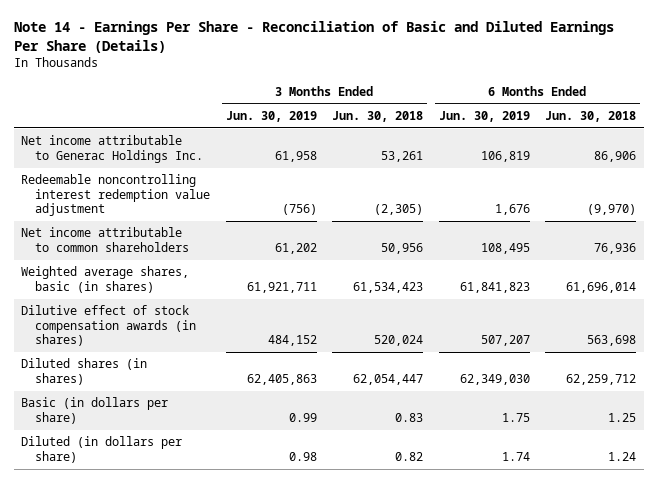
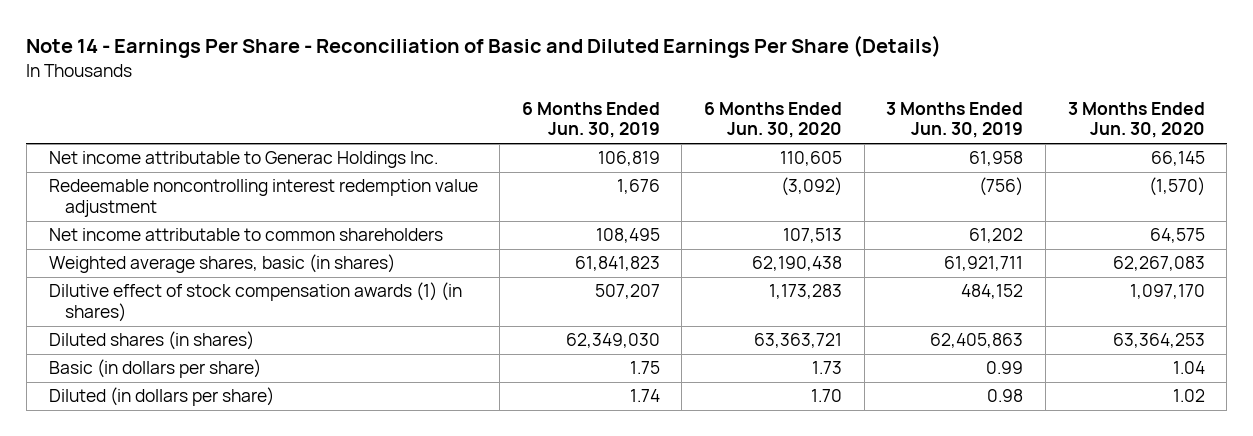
[332,111,424,123] Jun. 30, 2018 -> none
[544,111,636,123] Jun. 30, 2018 -> none
none -> [704,101,843,139] 6 Months Ended Jun. 30, 2020
none -> [1067,101,1205,139] 3 Months Ended Jun. 30, 2020
[21,305,197,347] Dilutive effect of stock compensation awards (in shares) -> [48,282,462,323] Dilutive effect of stock compensation awards (1) (in shares)

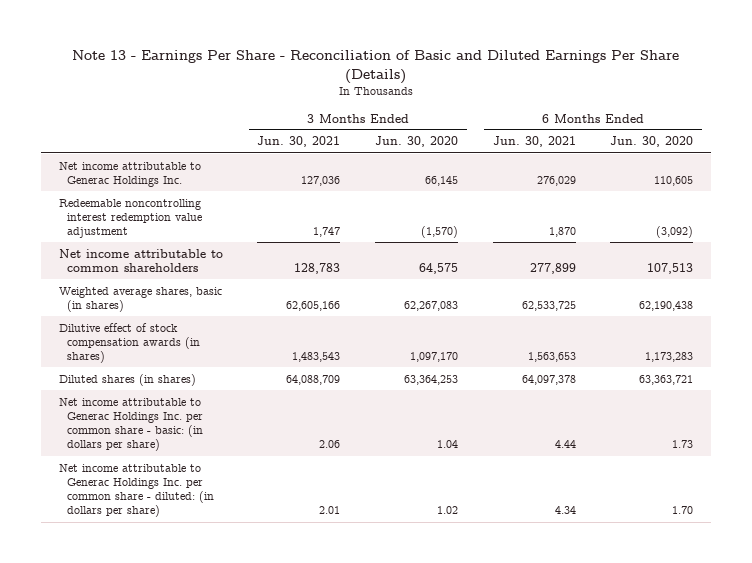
[26,35,942,59] Note 14 - Earnings Per Share - Reconciliation of Basic and Diluted Earnings Per Share (Details) -> [71,50,679,84] Note 13 - Earnings Per Share - Reconciliation of Basic and Diluted Earnings Per Share (Details)
[521,101,660,139] 6 Months Ended Jun. 30, 2019 -> none
[886,101,1024,139] 3 Months Ended Jun. 30, 2019 -> none
none -> [257,136,341,148] Jun. 30, 2021
none -> [492,136,576,148] Jun. 30, 2021
[48,282,462,323] Dilutive effect of stock compensation awards (1) (in shares) -> [58,322,201,364] Dilutive effect of stock compensation awards (in shares)
[48,359,261,379] Basic (in dollars per share) -> [58,397,204,452] Net income attributable to Generac Holdings Inc. per common share - basic: (in dollars per share)
[48,387,274,407] Diluted (in dollars per share) -> [58,463,215,518] Net income attributable to Generac Holdings Inc. per common share - diluted: (in dollars per share)

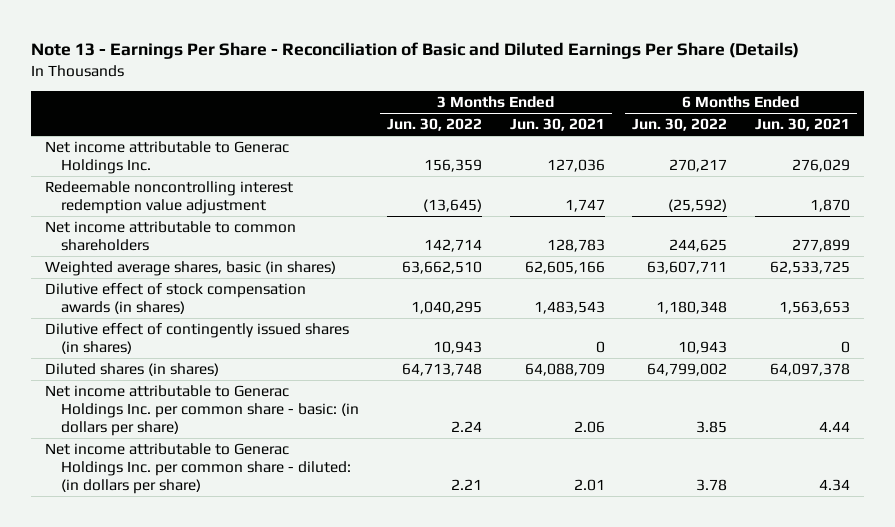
[374,136,458,148] Jun. 30, 2020 -> none
[610,136,694,148] Jun. 30, 2020 -> none
none -> [386,118,482,132] Jun. 30, 2022
none -> [632,118,728,132] Jun. 30, 2022
none -> [45,322,350,354] Dilutive effect of contingently issued shares (in shares)

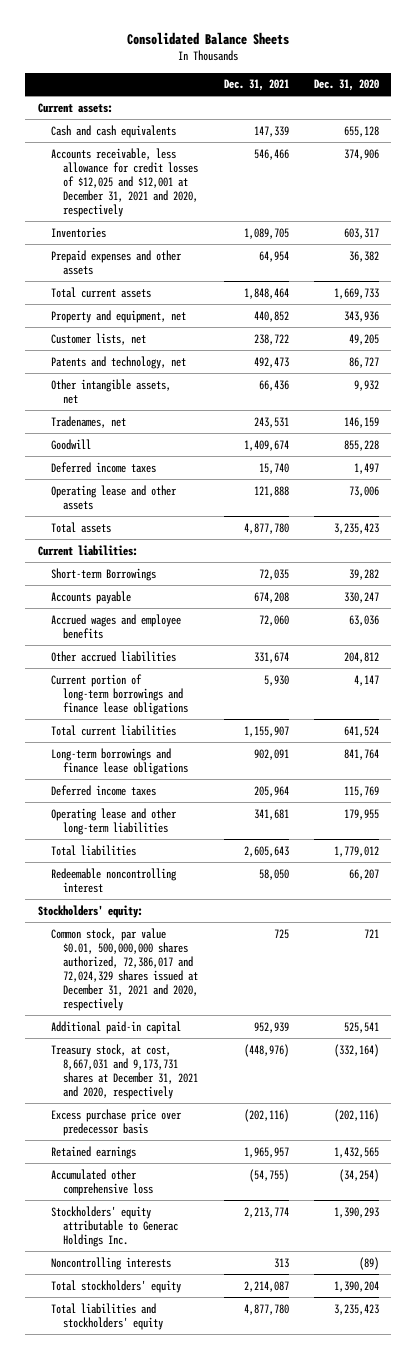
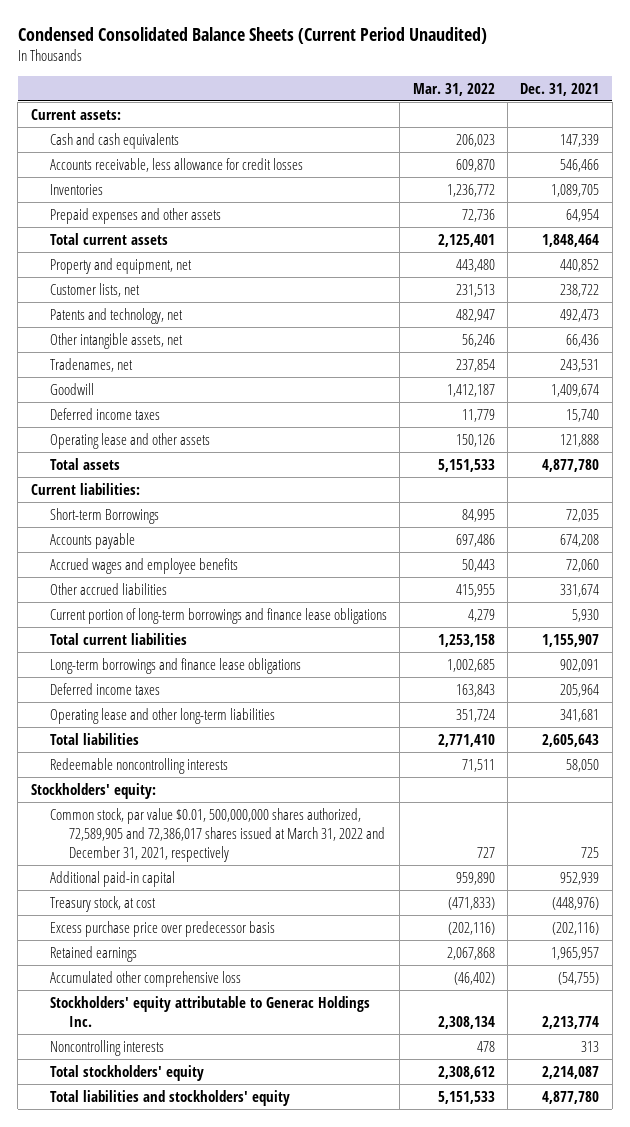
[127,32,290,46] Consolidated Balance Sheets -> [17,26,487,44] Condensed Consolidated Balance Sheets (Current Period Unaudited)
[313,79,379,92] Dec. 31, 2020 -> none
none -> [412,82,495,96] Mar. 31, 2022
[50,147,199,218] Accounts receivable, less allowance for credit losses of $12,025 and $12,001 at December 31, 2021 and 2020, respectively -> [49,157,303,172] Accounts receivable, less allowance for credit losses
[50,867,177,893] Redeemable noncontrolling interest -> [49,757,228,774] Redeemable noncontrolling interests
[50,927,199,1012] Common stock, par value $0.01, 500,000,000 shares authorized, 72,386,017 and 72,024,329 shares issued at December 31, 2021 and 2020, respectively -> [49,807,385,862] Common stock, par value $0.01, 500,000,000 shares authorized, 72,589,905 and 72,386,017 shares issued at March 31, 2022 and December 31, 2021, respectively
[50,1043,199,1099] Treasury stock, at cost, 8,667,031 and 9,173,731 shares at December 31, 2021 and 2020, respectively -> [49,895,156,912] Treasury stock, at cost

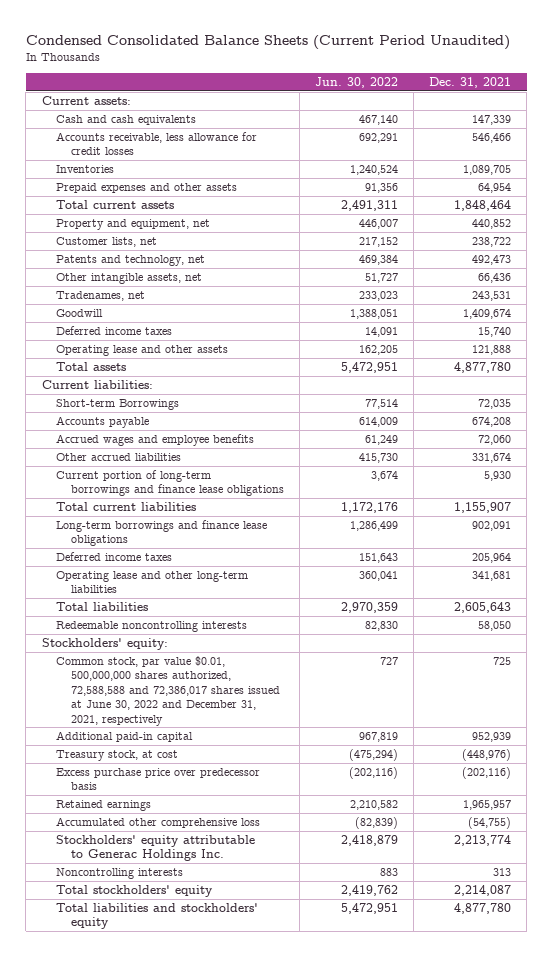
[412,82,495,96] Mar. 31, 2022 -> none
none -> [315,76,399,88] Jun. 30, 2022
[49,807,385,862] Common stock, par value $0.01, 500,000,000 shares authorized, 72,589,905 and 72,386,017 shares issued at March 31, 2022 and December 31, 2021, respectively -> [56,655,280,726] Common stock, par value $0.01, 500,000,000 shares authorized, 72,588,588 and 72,386,017 shares issued at June 30, 2022 and December 31, 2021, respectively

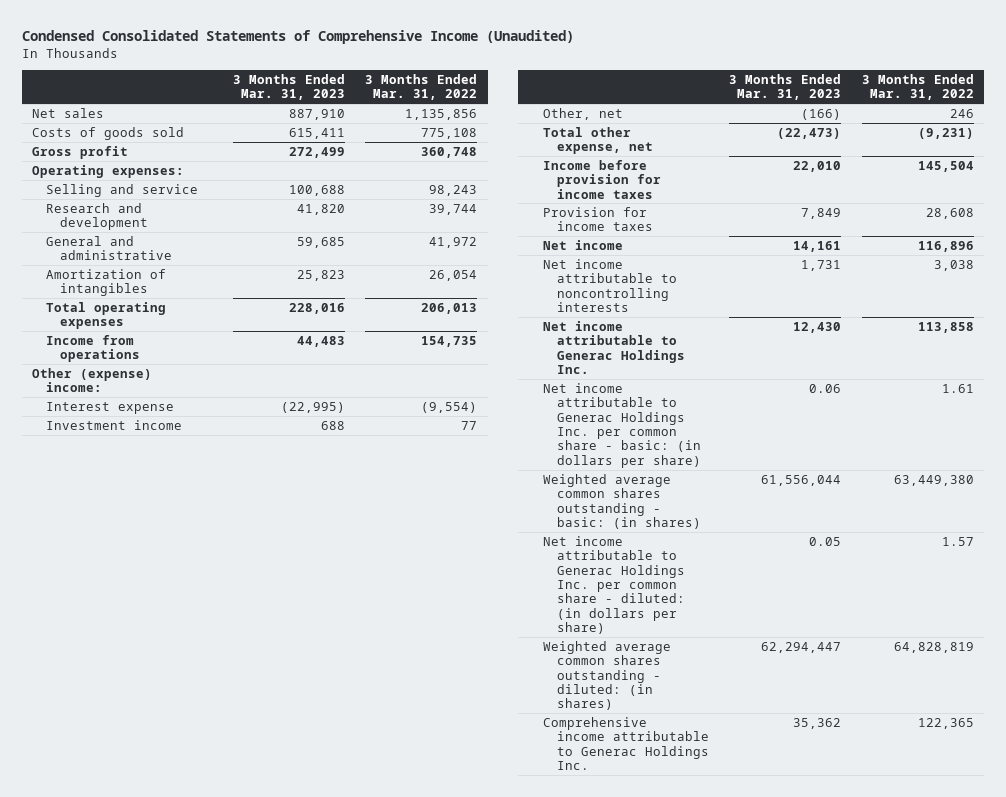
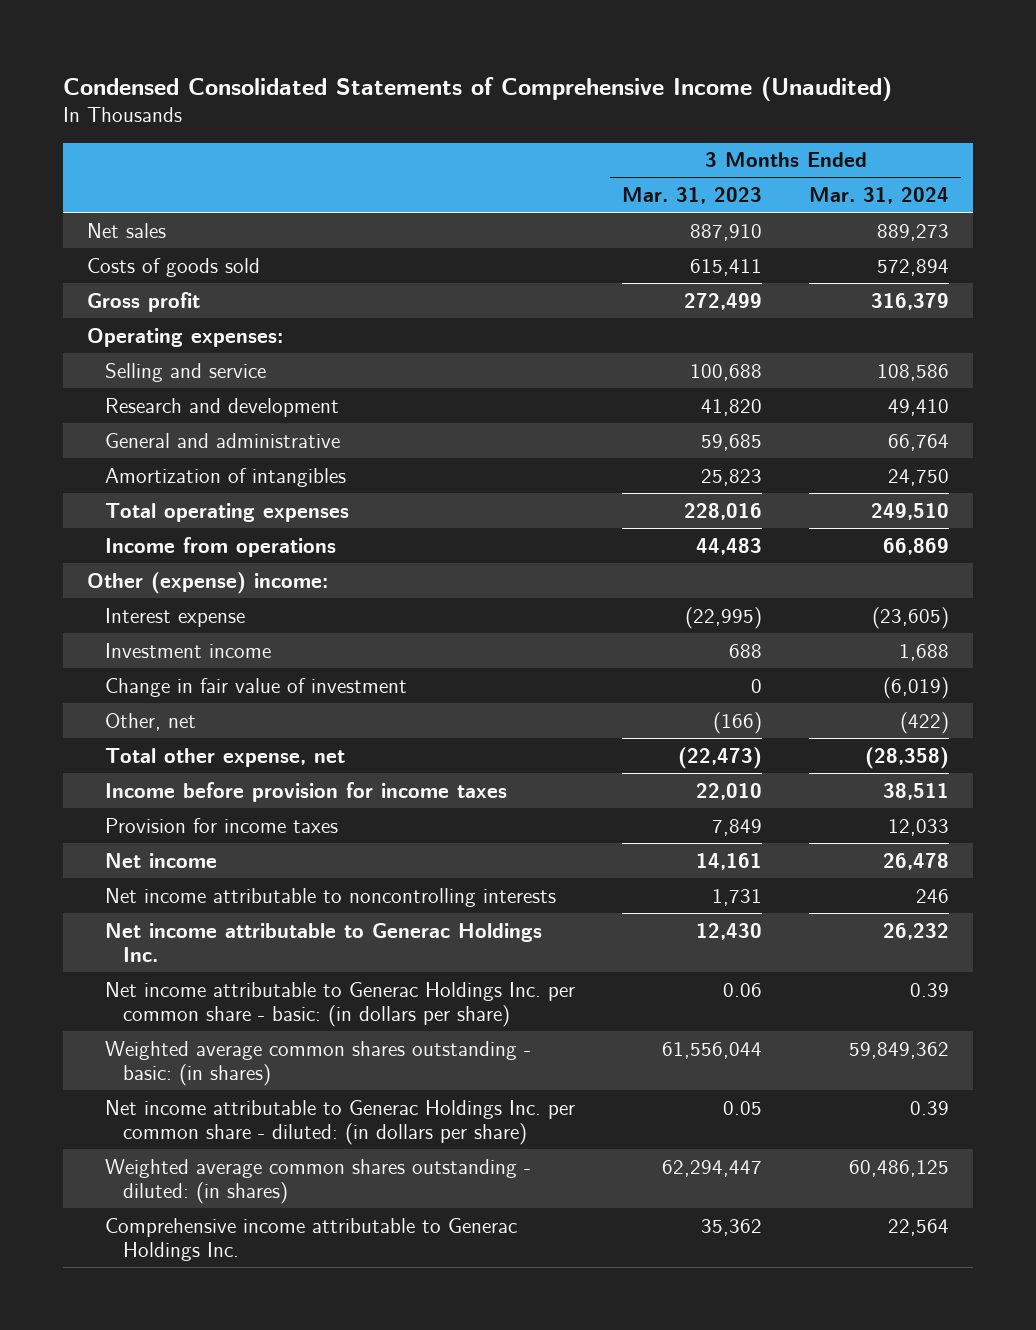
[365,74,478,101] 3 Months Ended Mar. 31, 2022 -> none
none -> [809,187,950,205] Mar. 31, 2024
none -> [104,677,407,697] Change in fair value of investment

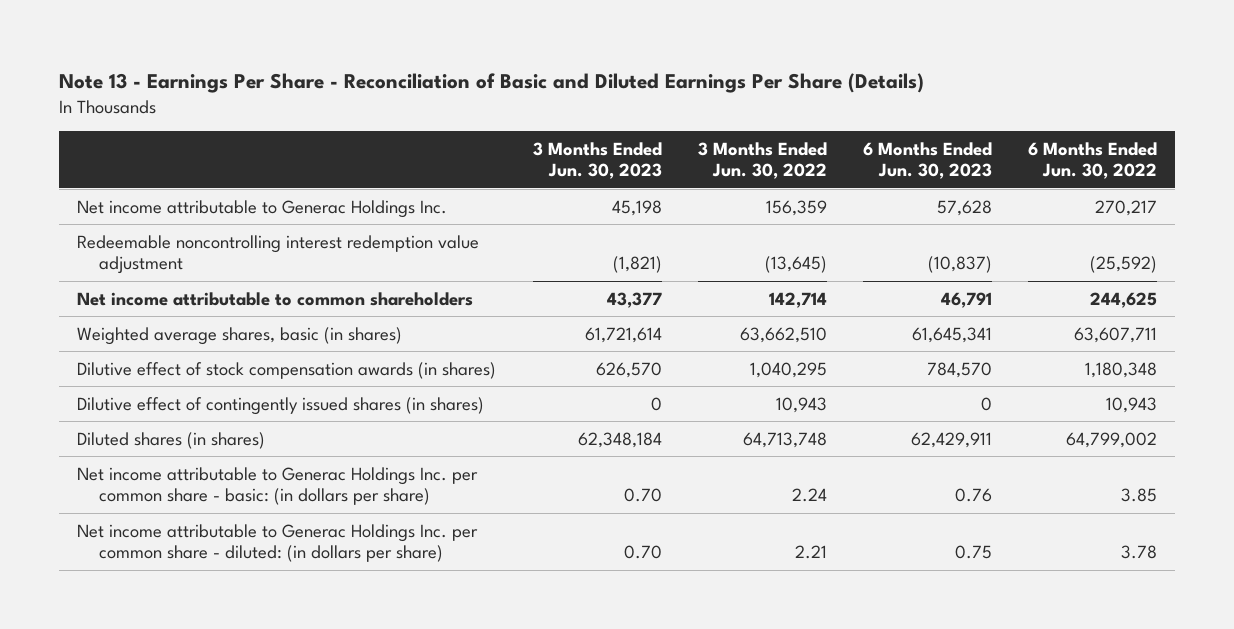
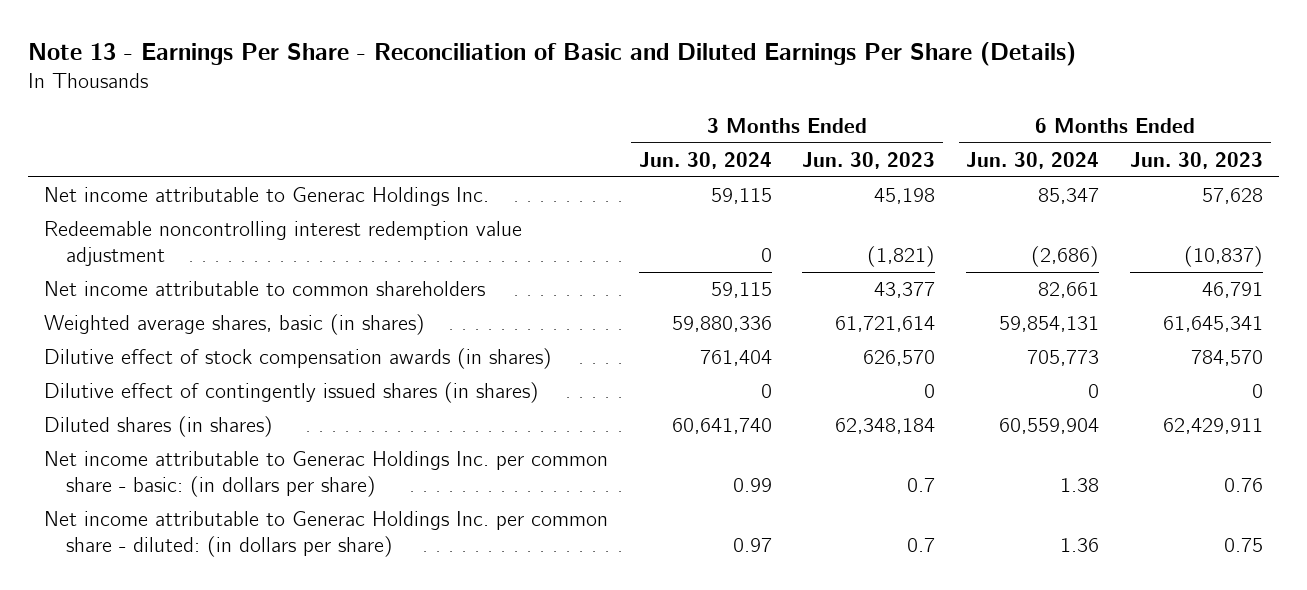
[697,141,827,180] 3 Months Ended Jun. 30, 2022 -> none
[1028,141,1158,180] 6 Months Ended Jun. 30, 2022 -> none
none -> [638,152,772,170] Jun. 30, 2024
none -> [966,152,1100,170] Jun. 30, 2024
[623,488,662,503] 0.70 -> [907,478,936,493] 0.7
[623,545,662,560] 0.70 -> [907,538,936,553] 0.7

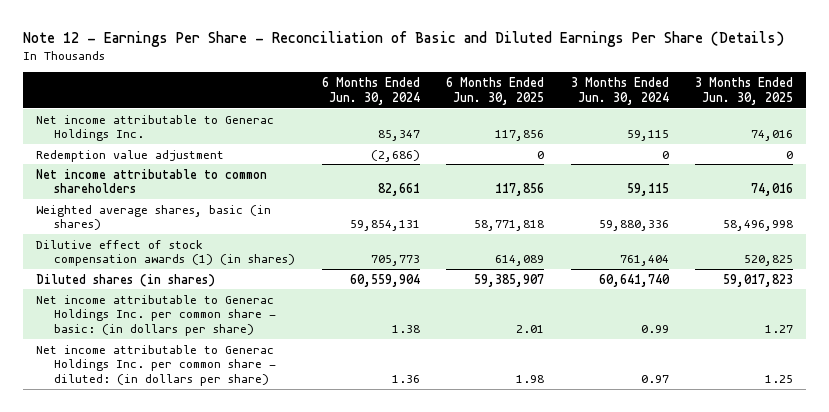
[28,42,1077,67] Note 13 - Earnings Per Share - Reconciliation of Basic and Diluted Earnings Per Share (Details) -> [23,30,785,47] Note 12 - Earnings Per Share - Reconciliation of Basic and Diluted Earnings Per Share (Details)
[802,152,936,170] Jun. 30, 2023 -> none
[1130,152,1264,170] Jun. 30, 2023 -> none
none -> [446,77,545,105] 6 Months Ended Jun. 30, 2025
none -> [695,77,794,105] 3 Months Ended Jun. 30, 2025
[43,221,522,267] Redeemable noncontrolling interest redemption value adjustment -> [36,149,225,162] Redemption value adjustment
[43,382,539,404] Dilutive effect of contingently issued shares (in shares) -> none
[43,348,552,370] Dilutive effect of stock compensation awards (in shares) -> [36,239,296,267] Dilutive effect of stock compensation awards (1) (in shares)

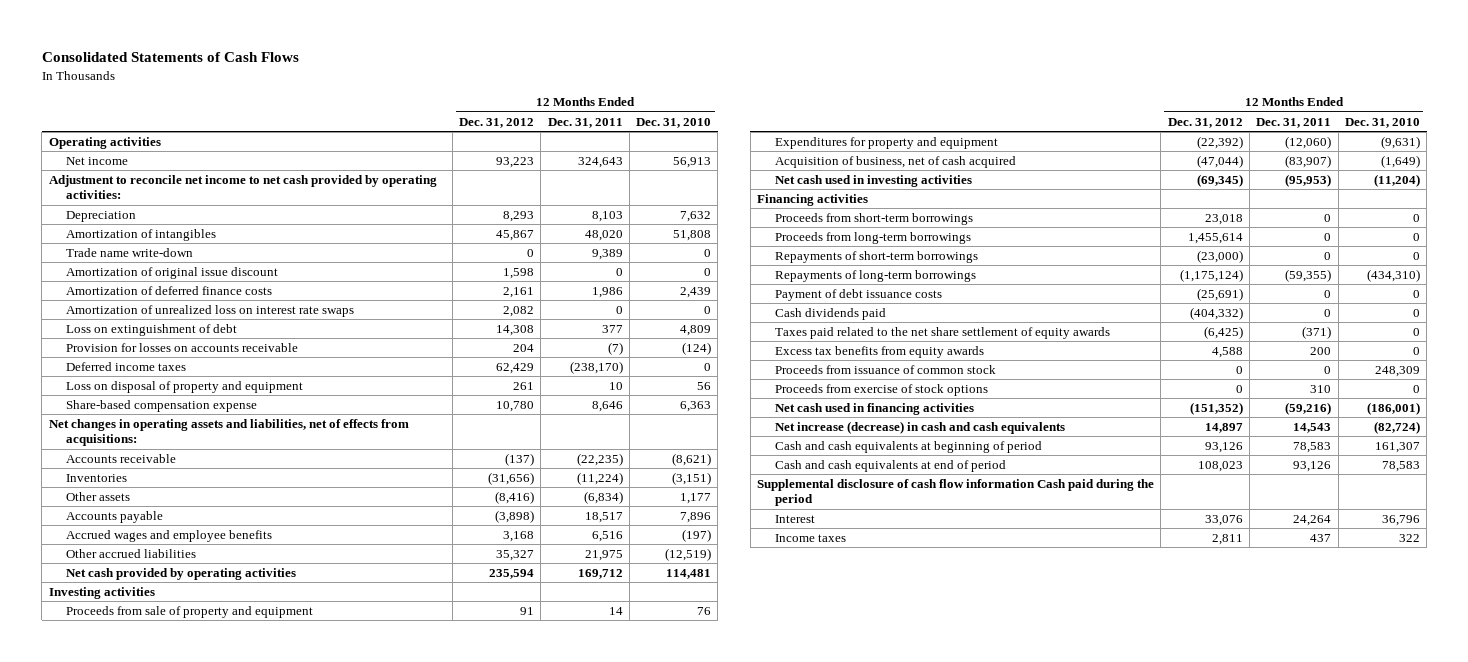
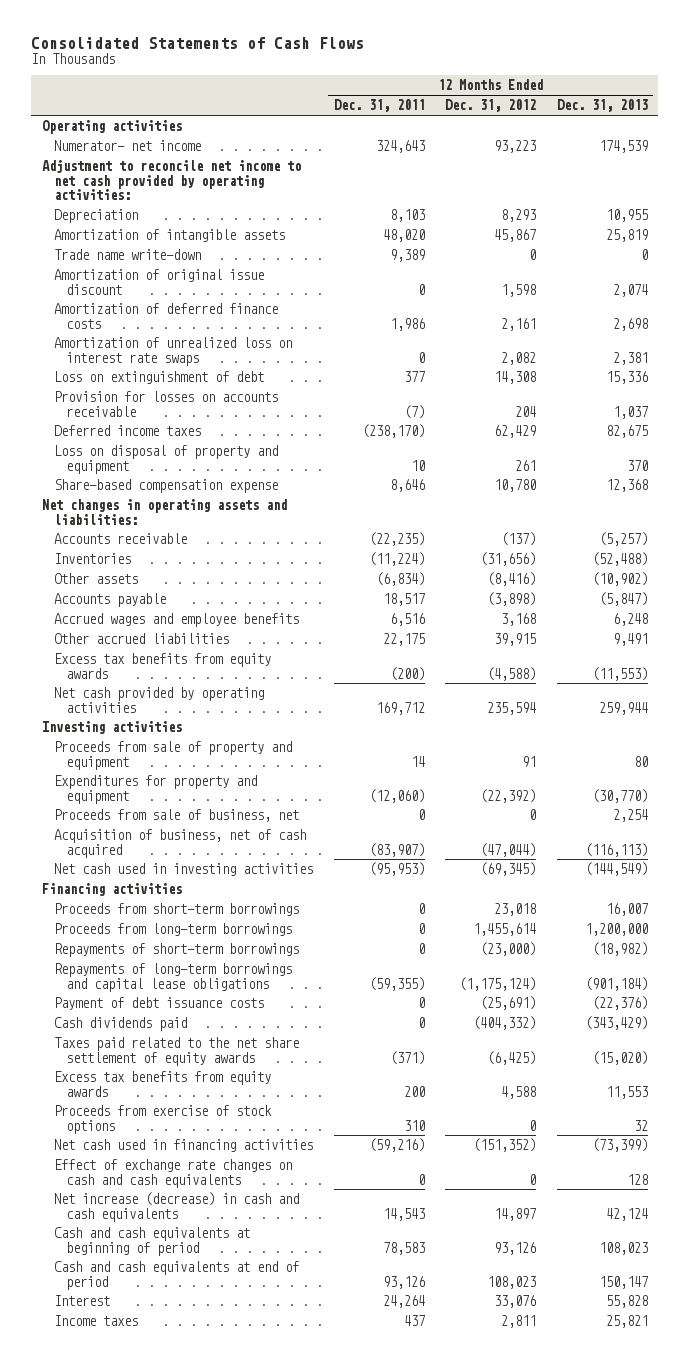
[636,117,712,128] Dec. 31, 2010 -> none
none -> [556,99,648,113] Dec. 31, 2013
[66,156,129,165] Net income -> [53,140,201,152] Numerator- net income
[66,228,217,241] Amortization of intangibles -> [53,229,285,243] Amortization of intangible assets
[48,418,409,447] Net changes in operating assets and liabilities, net of effects from acquisitions: -> [41,499,287,525] Net changes in operating assets and liabilities:
[496,549,535,561] 35,327 -> [494,633,537,647] 39,915
[584,549,623,561] 21,975 -> [382,633,425,647] 22,175
none -> [53,653,271,679] Excess tax benefits from equity awards
none -> [53,809,299,823] Proceeds from sale of business, net
[774,269,976,282] Repayments of long-term borrowings -> [53,963,292,992] Repayments of long-term borrowings and capital lease obligations
[774,364,996,374] Proceeds from issuance of common stock -> none
none -> [53,1159,292,1188] Effect of exchange rate changes on cash and cash equivalents
[757,478,1155,507] Supplemental disclosure of cash flow information Cash paid during the period -> none

